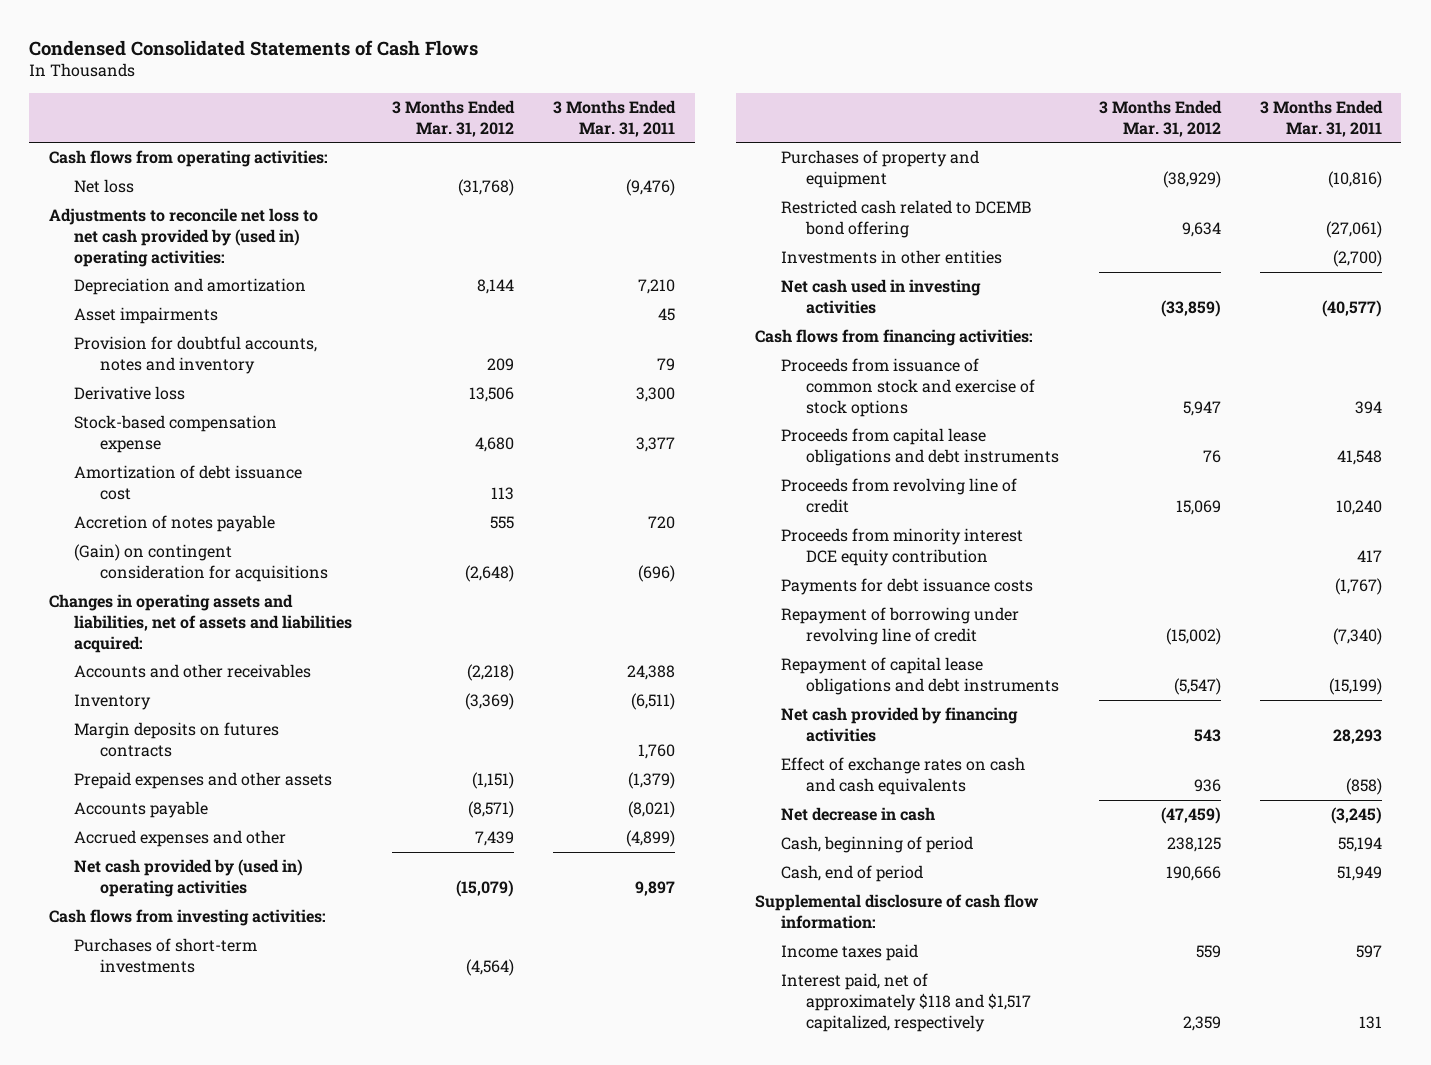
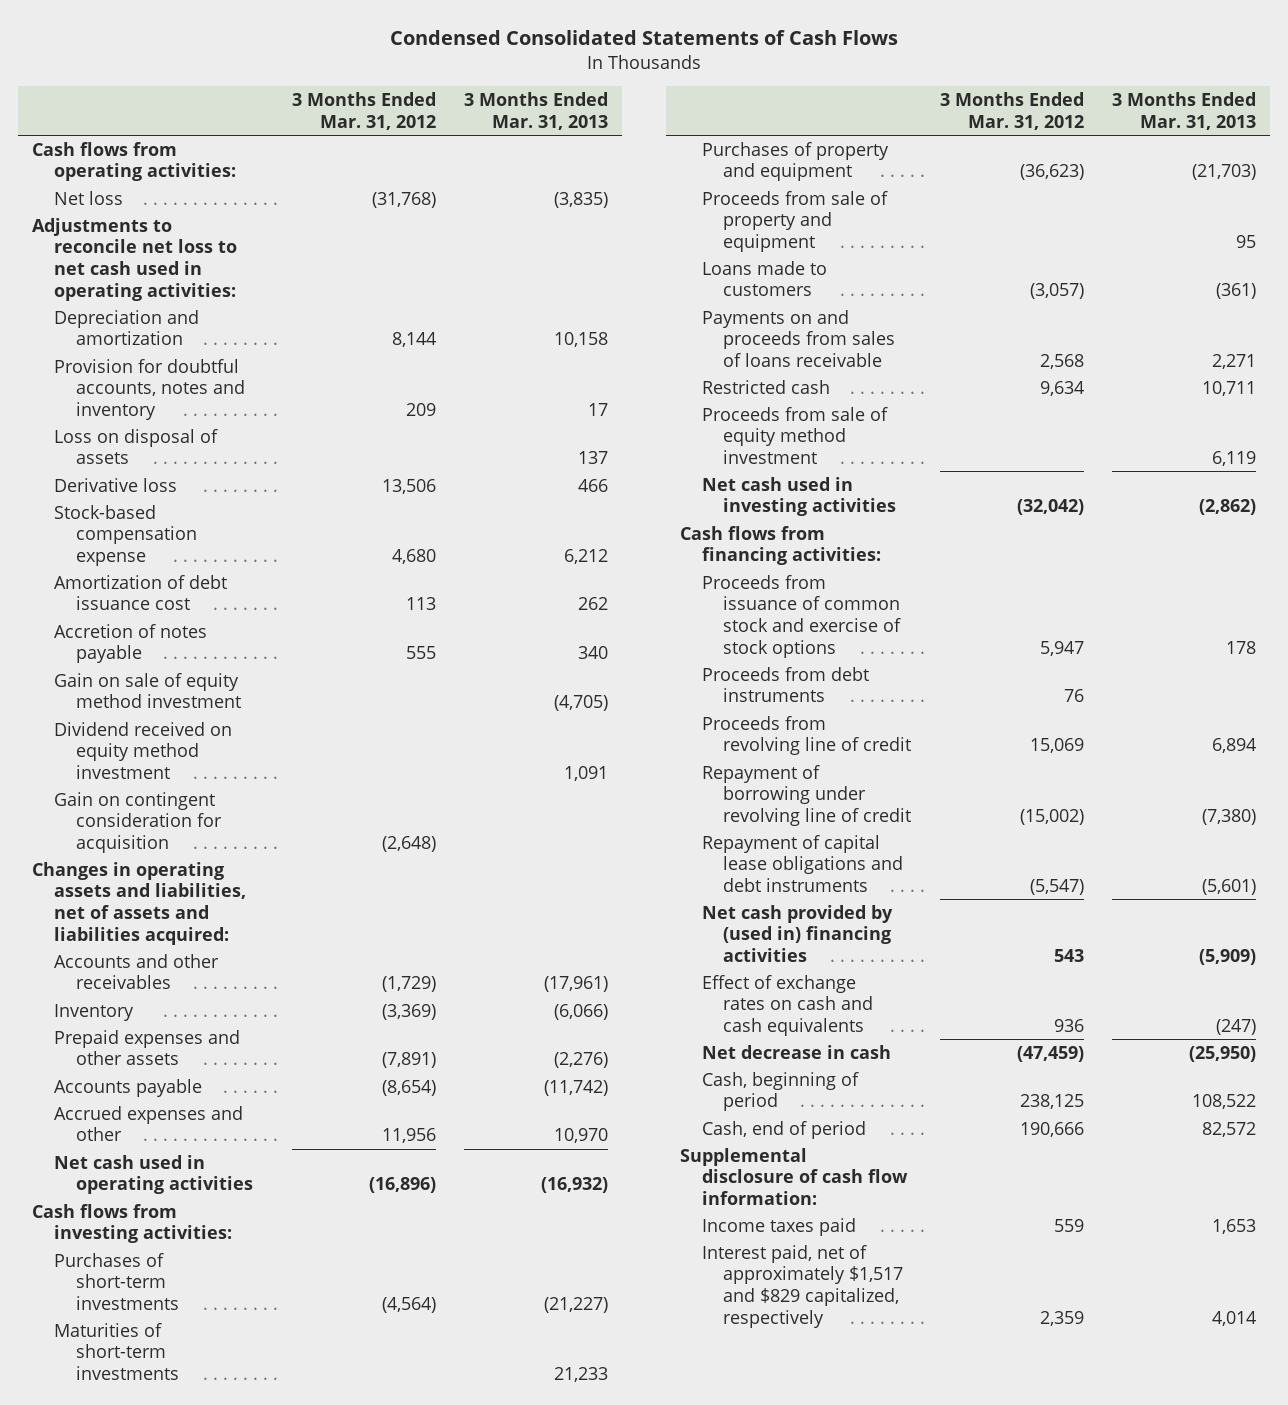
[553,100,677,137] 3 Months Ended Mar. 31, 2011 -> none
none -> [463,92,608,130] 3 Months Ended Mar. 31, 2013
[48,208,318,267] Adjustments to reconcile net loss to net cash provided by (used in) operating activities: -> [32,217,237,301] Adjustments to reconcile net loss to net cash used in operating activities:
[74,307,219,325] Asset impairments -> none
none -> [53,428,218,465] Loss on disposal of assets
none -> [53,672,241,709] Gain on sale of equity method investment
none -> [53,721,232,780] Dividend received on equity method investment
[74,544,328,583] (Gain) on contingent consideration for acquisitions -> [53,791,222,854] Gain on contingent consideration for acquisition
[467,664,515,682] (2,218) -> [381,976,436,993] (1,729)
[74,722,280,758] Margin deposits on futures contracts -> none
[472,772,515,790] (1,151) -> [381,1052,436,1069] (7,891)
[468,801,515,819] (8,571) -> [381,1079,436,1096] (8,654)
[475,831,515,847] 7,439 -> [381,1128,436,1144] 11,956
[74,859,304,898] Net cash provided by (used in) operating activities -> [53,1154,253,1195] Net cash used in operating activities
[456,880,515,898] (15,079) -> [368,1177,436,1194] (16,896)
[780,250,1002,265] Investments in other entities -> none
none -> [53,1322,179,1381] Maturities of short-term investments
[1162,171,1221,189] (38,929) -> [1019,164,1084,181] (36,623)
none -> [701,190,888,253] Proceeds from sale of property and equipment
none -> [701,260,827,297] Loans made to customers
none -> [701,309,896,368] Payments on and proceeds from sales of loans receivable
[780,200,1031,239] Restricted cash related to DCEMB bond offering -> [701,379,830,394] Restricted cash
none -> [701,406,888,465] Proceeds from sale of equity method investment
[1160,300,1221,318] (33,859) -> [1016,499,1084,516] (32,042)
[780,428,1060,467] Proceeds from capital lease obligations and debt instruments -> [701,666,869,703] Proceeds from debt instruments
[780,528,1023,567] Proceeds from minority interest DCE equity contribution -> none
[780,578,1033,596] Payments for debt issuance costs -> none
[780,707,1018,743] Net cash provided by financing activities -> [701,904,893,963] Net cash provided by (used in) financing activities
[780,973,1032,1032] Interest paid, net of approximately $118 and $1,517 capitalized, respectively -> [701,1244,904,1328] Interest paid, net of approximately $1,517 and $829 capitalized, respectively

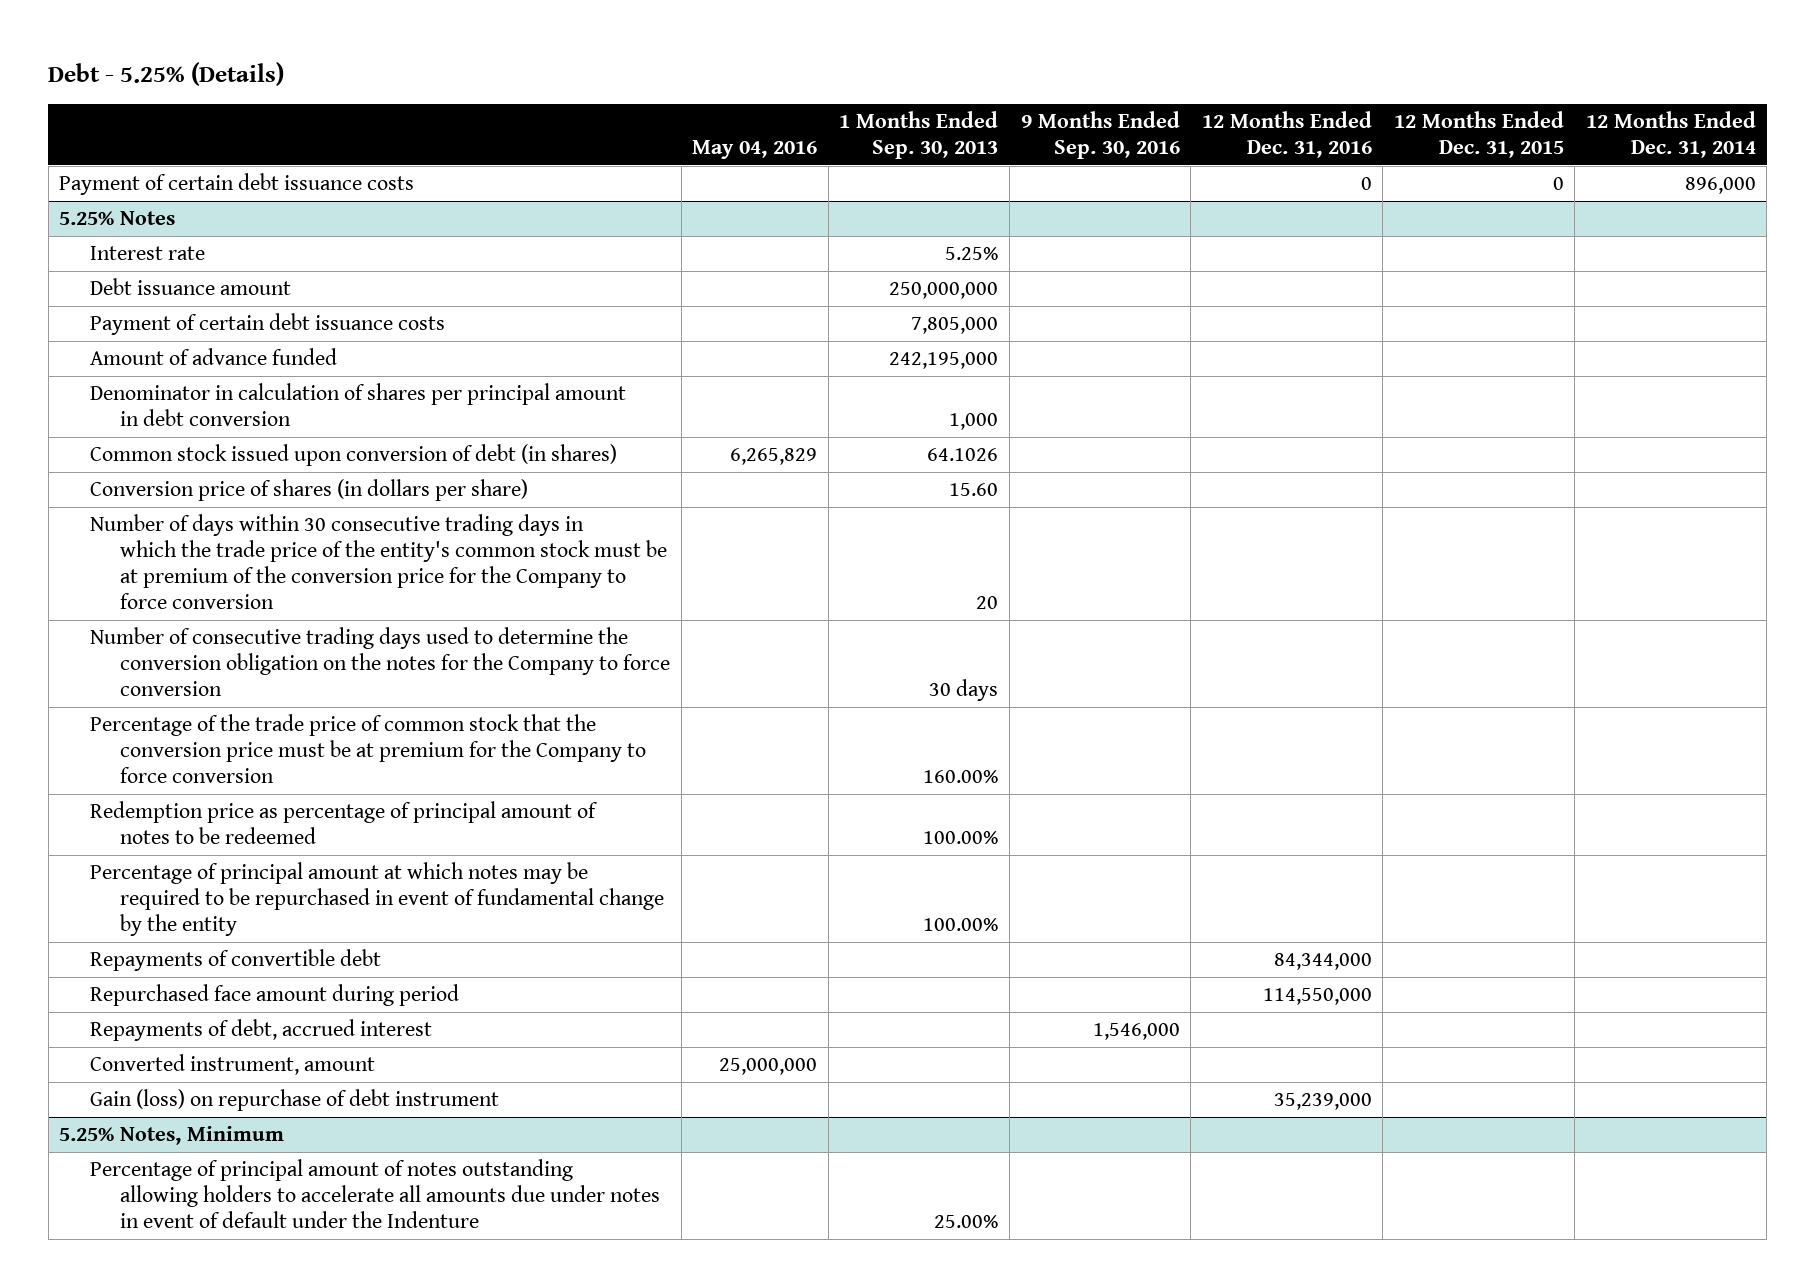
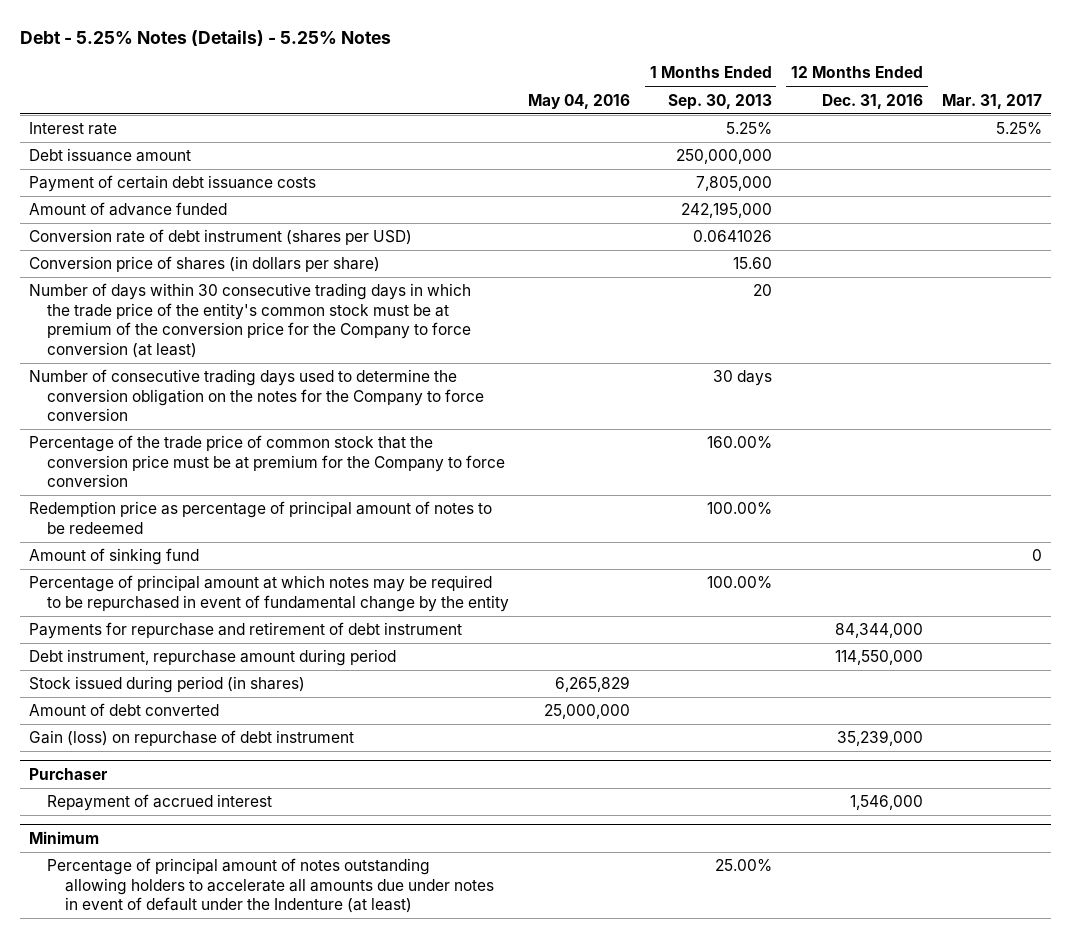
[48,61,285,86] Debt - 5.25% (Details) -> [19,29,391,46] Debt - 5.25% Notes (Details) - 5.25% Notes
[1020,111,1180,160] 9 Months Ended Sep. 30, 2016 -> none
[1393,111,1564,159] 12 Months Ended Dec. 31, 2015 -> none
[1585,111,1756,159] 12 Months Ended Dec. 31, 2014 -> none
none -> [941,93,1042,109] Mar. 31, 2017
[59,173,415,196] Payment of certain debt issuance costs -> none
[59,211,176,226] 5.25% Notes -> none
[89,383,626,427] Denominator in calculation of shares per principal amount in debt conversion -> none
[89,444,617,467] Common stock issued upon conversion of debt (in shares) -> none
none -> [29,229,413,246] Conversion rate of debt instrument (shares per USD)
[89,514,668,610] Number of days within 30 consecutive trading days in which the trade price of the entity's common stock must be at premium of the conversion price for the Company to force conversion -> [29,283,472,358] Number of days within 30 consecutive trading days in which the trade price of the entity's common stock must be at premium of the conversion price for the Company to force conversion (at least)
none -> [29,548,200,566] Amount of sinking fund
[89,1019,432,1042] Repayments of debt, accrued interest -> none
[89,949,381,972] Repayments of convertible debt -> [29,622,463,640] Payments for repurchase and retirement of debt instrument
[89,984,459,1007] Repurchased face amount during period -> [29,649,397,667] Debt instrument, repurchase amount during period
none -> [29,676,306,694] Stock issued during period (in shares)
[89,1054,375,1076] Converted instrument, amount -> [29,703,220,717] Amount of debt converted
[59,1126,285,1146] 5.25% Notes, Minimum -> none
none -> [29,767,109,780] Purchaser
none -> [47,794,273,812] Repayment of accrued interest
none -> [29,830,100,844] Minimum
[89,1159,661,1229] Percentage of principal amount of notes outstanding allowing holders to accelerate all amounts due under notes in event of default under the Indenture -> [47,858,495,914] Percentage of principal amount of notes outstanding allowing holders to accelerate all amounts due under notes in event of default under the Indenture (at least)

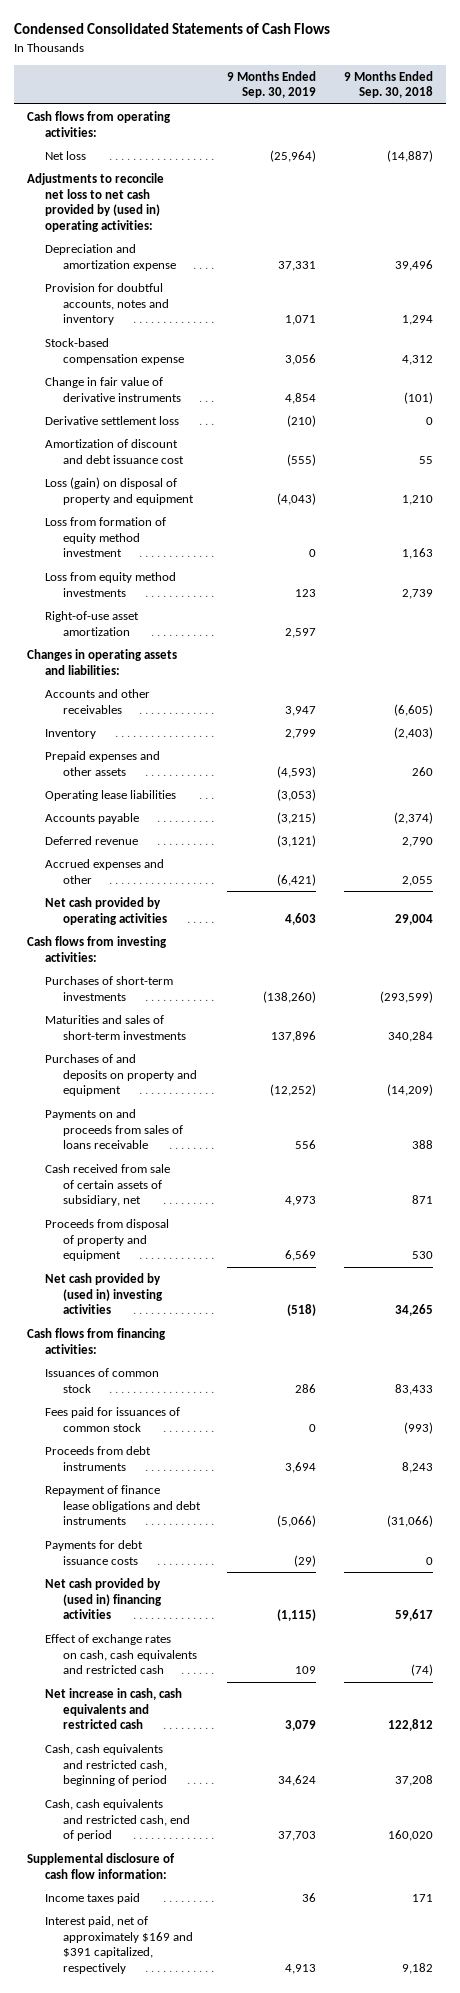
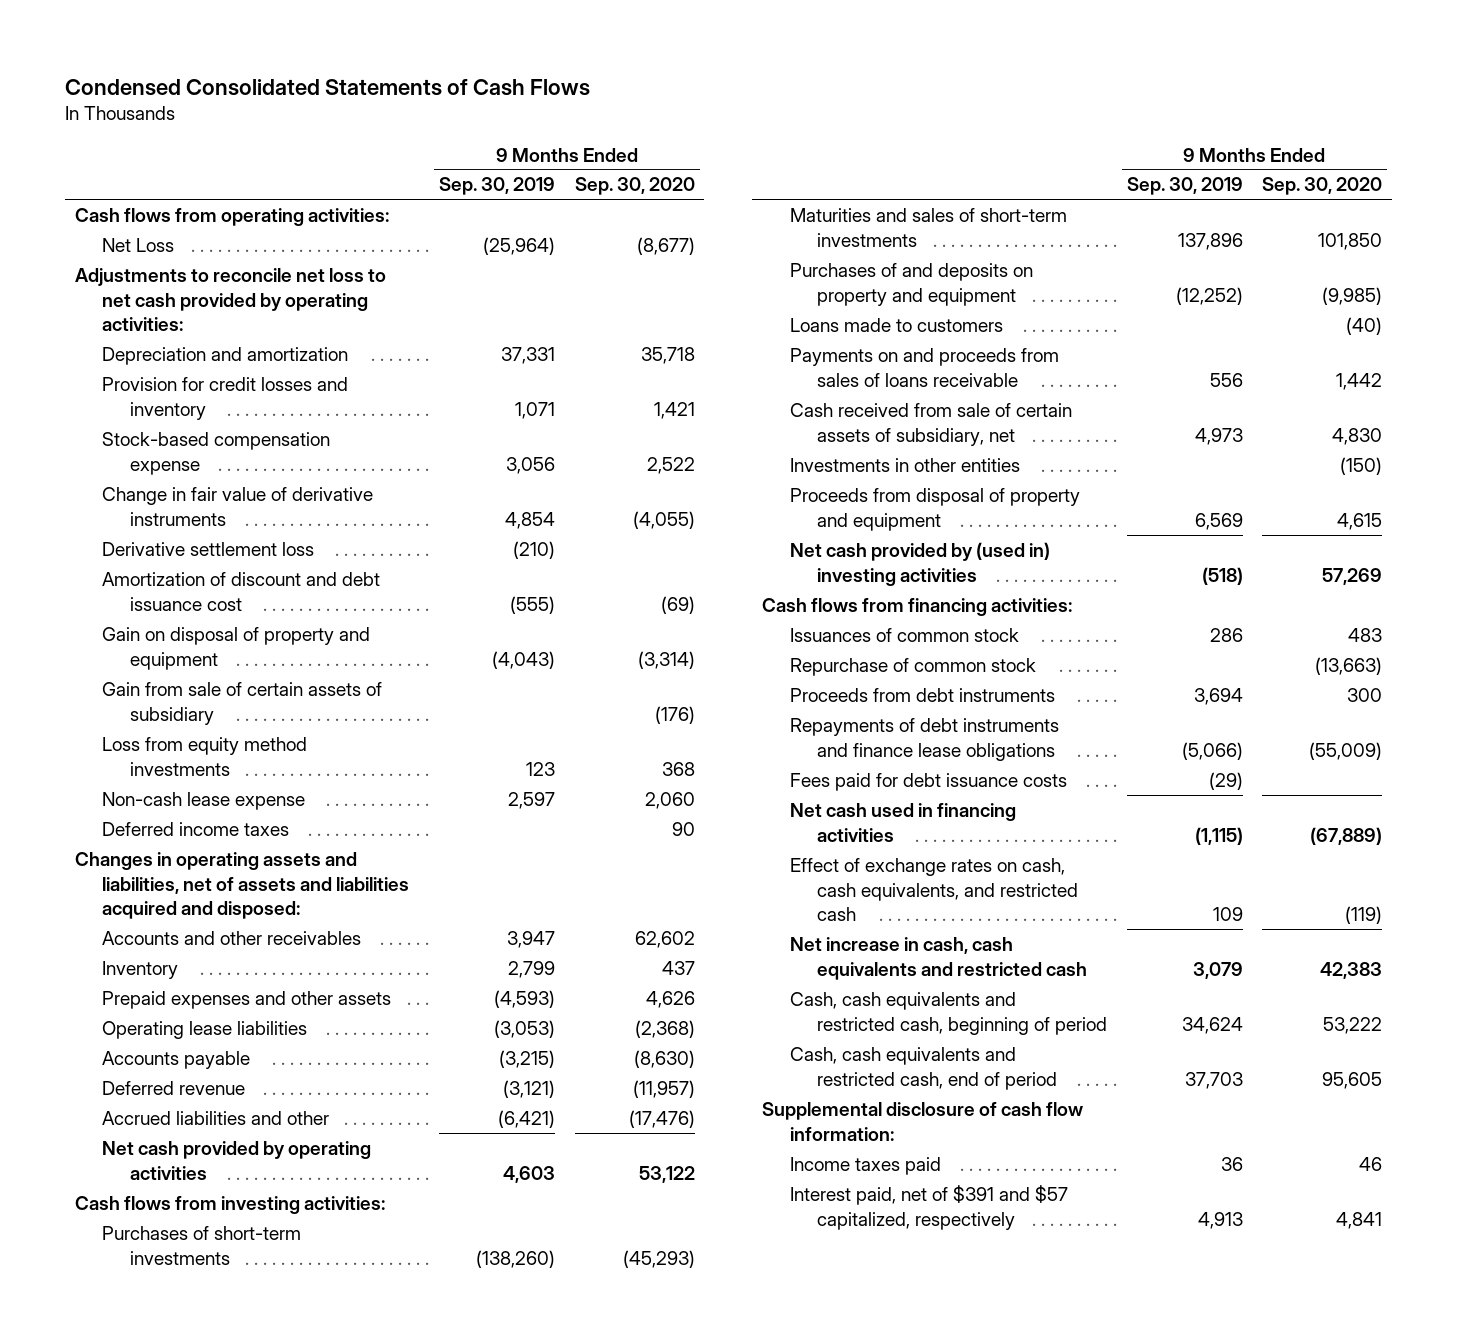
[343,70,433,99] 9 Months Ended Sep. 30, 2018 -> none
none -> [574,177,695,196] Sep. 30, 2020
[45,150,87,160] Net loss -> [102,237,175,252] Net Loss
[27,172,165,233] Adjustments to reconcile net loss to net cash provided by (used in) operating activities: -> [74,267,386,332] Adjustments to reconcile net loss to net cash provided by operating activities:
[45,243,176,271] Depreciation and amortization expense -> [102,346,349,365] Depreciation and amortization
[45,282,169,326] Provision for doubtful accounts, notes and inventory -> [102,376,349,420] Provision for credit losses and inventory
[45,516,167,558] Loss from formation of equity method investment -> none
[45,476,194,505] Loss (gain) on disposal of property and equipment -> [102,626,371,670] Gain on disposal of property and equipment
none -> [102,681,383,725] Gain from sale of certain assets of subsidiary
[45,610,140,636] Right-of-use asset amortization -> [102,791,306,810] Non-cash lease expense
none -> [102,821,290,836] Deferred income taxes
[27,648,178,675] Changes in operating assets and liabilities: -> [74,851,410,920] Changes in operating assets and liabilities, net of assets and liabilities acquired and disposed:
[45,858,165,884] Accrued expenses and other -> [102,1110,330,1125] Accrued liabilities and other
none -> [789,317,1003,332] Loans made to customers
none -> [789,457,1020,472] Investments in other entities
[45,1406,181,1432] Fees paid for issuances of common stock -> none
none -> [789,657,1036,676] Repurchase of common stock
[45,1484,201,1526] Repayment of finance lease obligations and debt instruments -> [789,717,1059,761] Repayments of debt instruments and finance lease obligations
[45,1539,144,1565] Payments for debt issuance costs -> [789,772,1067,791] Fees paid for debt issuance costs
[45,1577,162,1620] Net cash provided by (used in) financing activities -> [789,802,1016,842] Net cash used in financing activities
[45,1633,197,1675] Effect of exchange rates on cash, cash equivalents and restricted cash -> [789,857,1079,922] Effect of exchange rates on cash, cash equivalents, and restricted cash
[45,1915,193,1975] Interest paid, net of approximately $169 and $391 capitalized, respectively -> [789,1184,1068,1230] Interest paid, net of $391 and $57 capitalized, respectively

